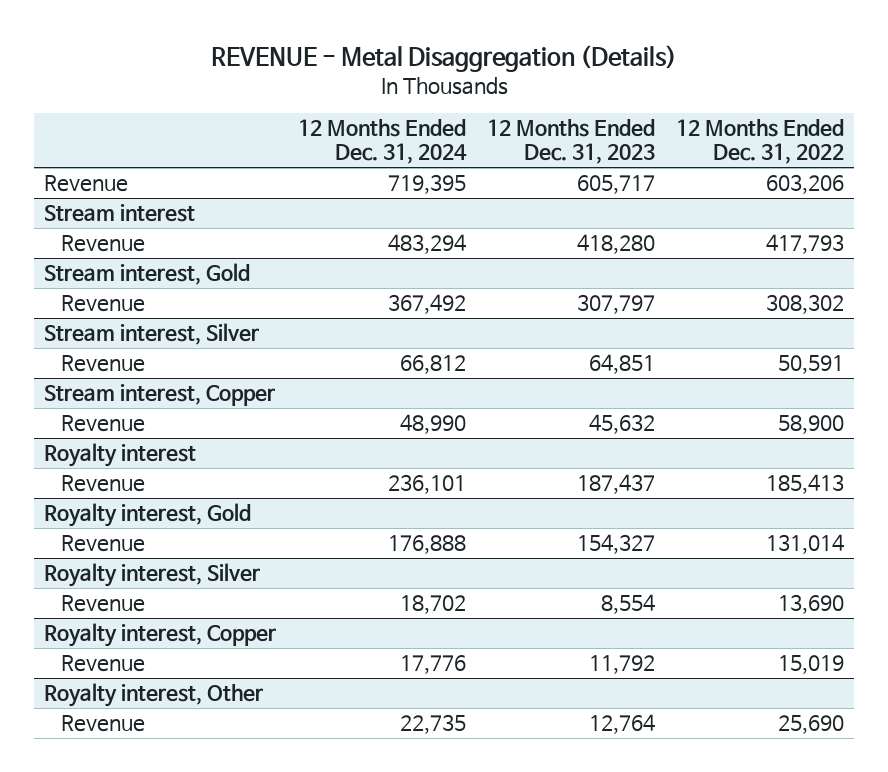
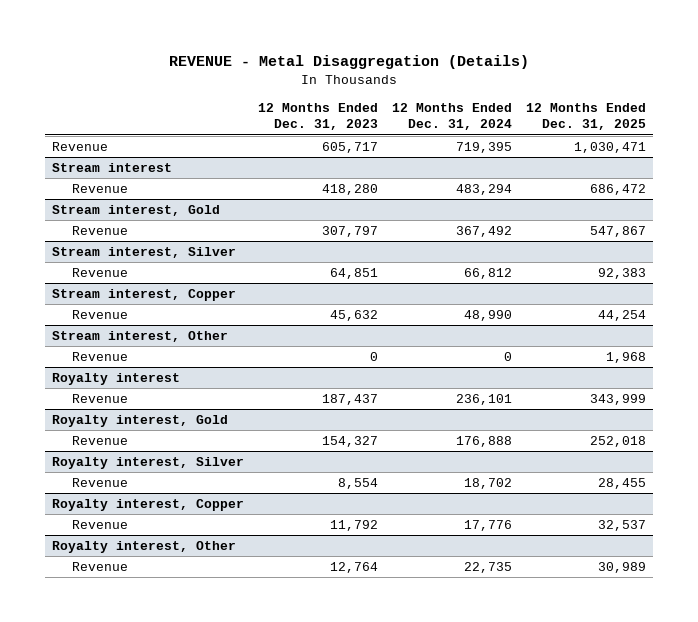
[675,119,844,165] 12 Months Ended Dec. 31, 2022 -> none
none -> [525,102,646,131] 12 Months Ended Dec. 31, 2025
none -> [52,331,229,343] Stream interest, Other
none -> [71,352,128,362] Revenue

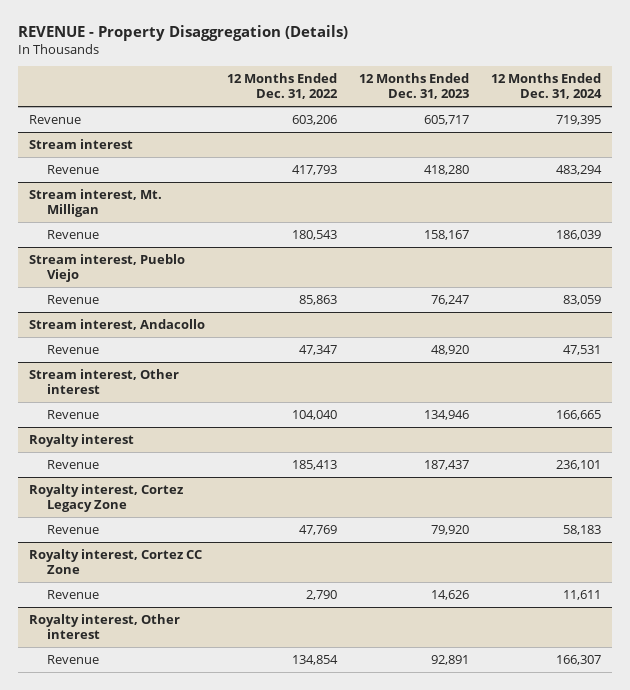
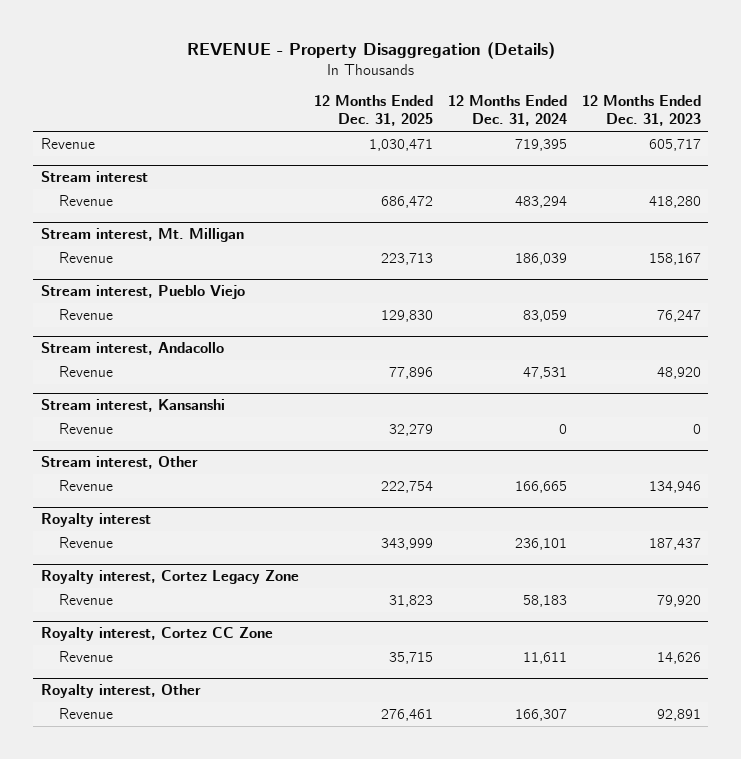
[226,73,338,100] 12 Months Ended Dec. 31, 2022 -> none
none -> [313,94,433,127] 12 Months Ended Dec. 31, 2025
none -> [40,399,225,413] Stream interest, Kansanshi
none -> [58,422,113,434] Revenue
[28,368,179,395] Stream interest, Other interest -> [40,456,198,470] Stream interest, Other
[28,613,180,640] Royalty interest, Other interest -> [40,684,201,699] Royalty interest, Other

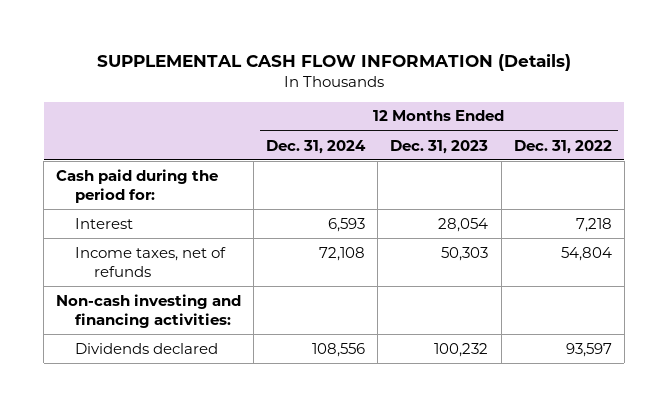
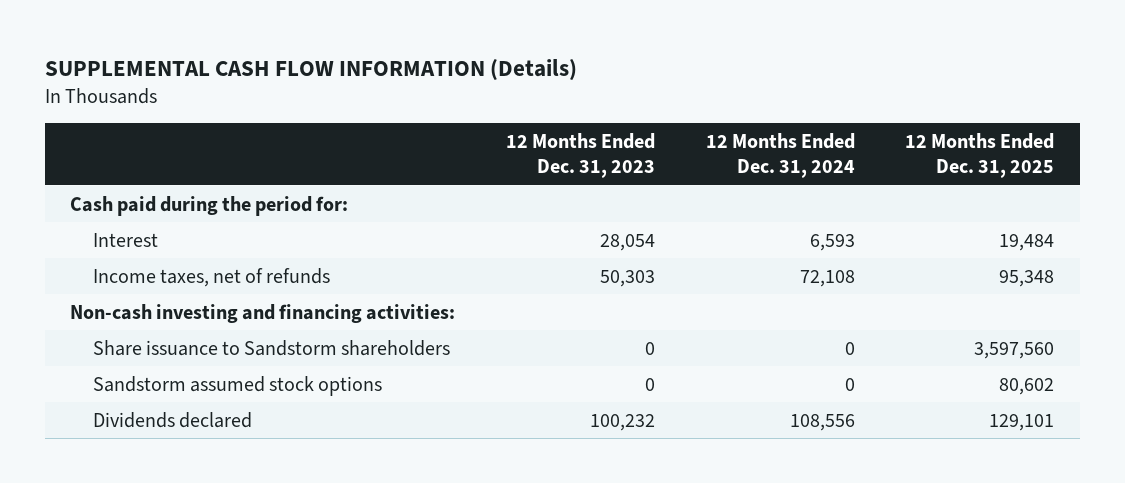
[513,139,612,154] Dec. 31, 2022 -> none
none -> [905,132,1055,179] 12 Months Ended Dec. 31, 2025
none -> [92,339,450,356] Share issuance to Sandstorm shareholders
none -> [92,375,382,396] Sandstorm assumed stock options

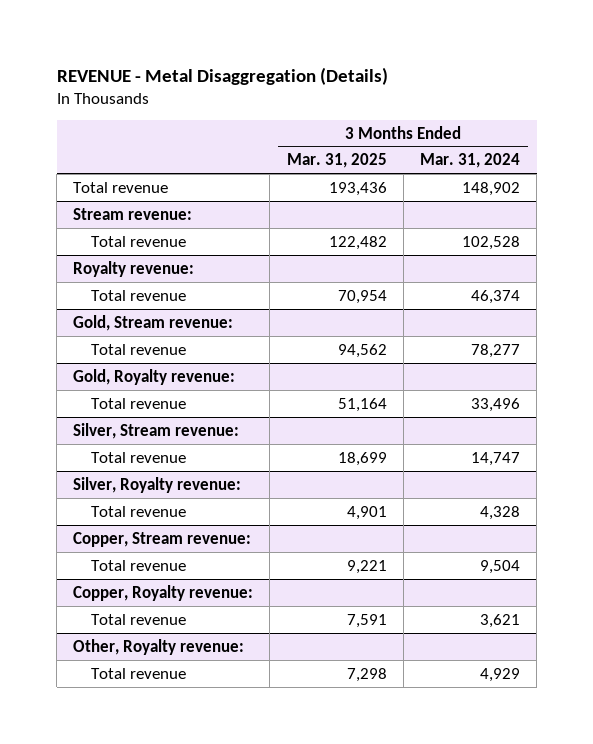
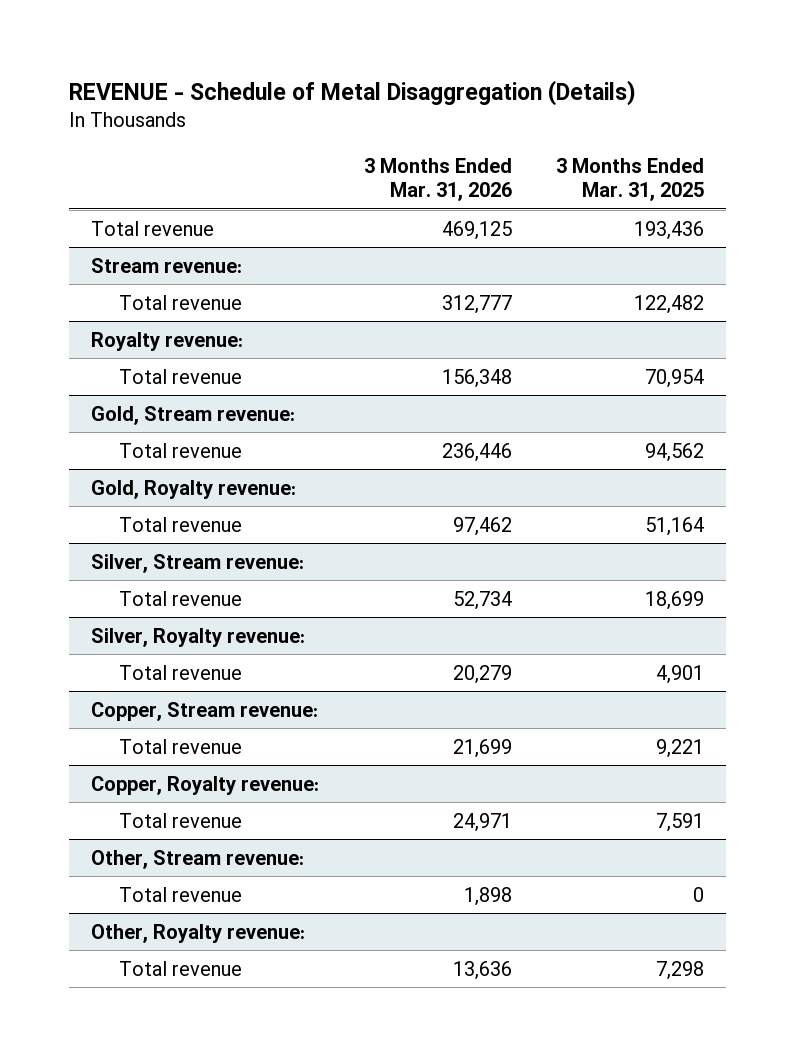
[56,66,388,85] REVENUE - Metal Disaggregation (Details) -> [69,80,637,107] REVENUE - Schedule of Metal Disaggregation (Details)
[419,153,520,169] Mar. 31, 2024 -> none
none -> [363,158,512,202] 3 Months Ended Mar. 31, 2026
none -> [91,849,305,869] Other, Stream revenue:
none -> [119,886,243,902] Total revenue

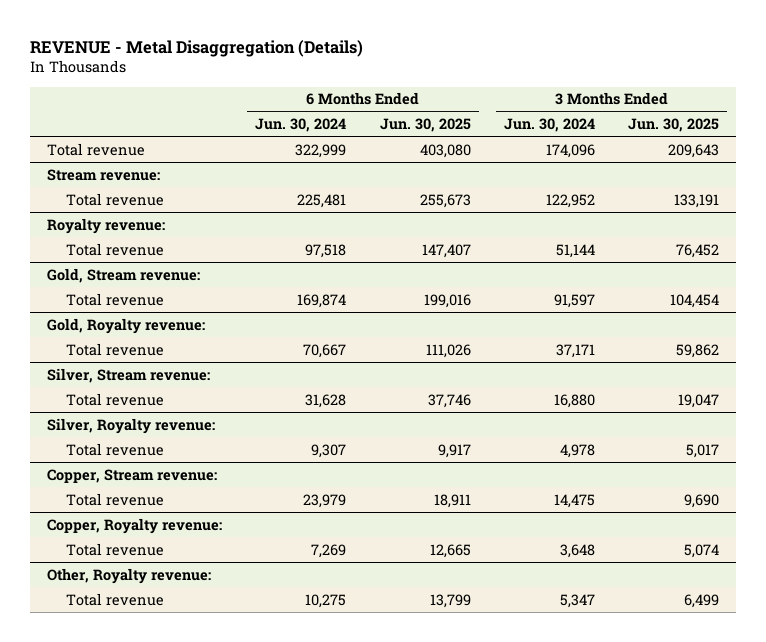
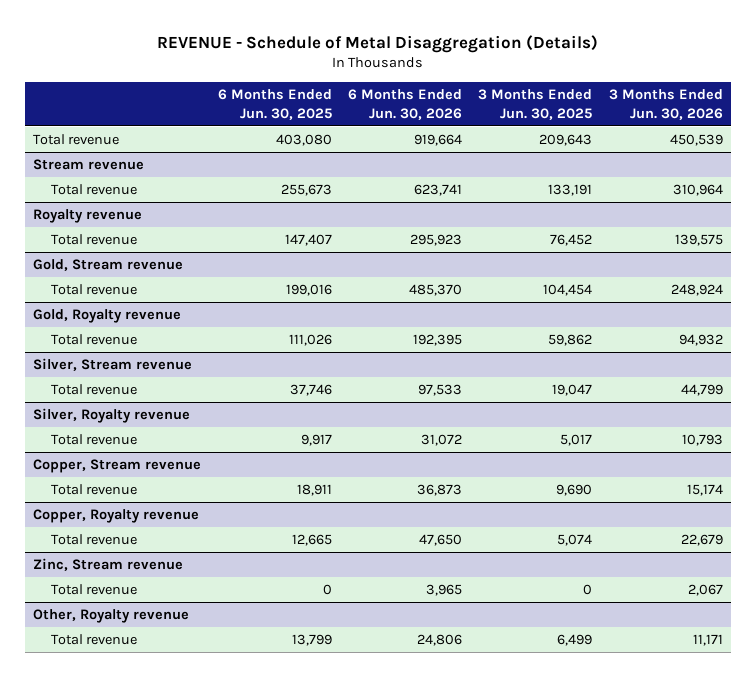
[30,39,364,57] REVENUE - Metal Disaggregation (Details) -> [156,34,598,53] REVENUE - Schedule of Metal Disaggregation (Details)
[255,118,347,133] Jun. 30, 2024 -> none
[503,118,595,133] Jun. 30, 2024 -> none
none -> [347,89,462,120] 6 Months Ended Jun. 30, 2026
none -> [608,89,723,120] 3 Months Ended Jun. 30, 2026
[46,168,160,181] Stream revenue: -> [33,159,145,171] Stream revenue
[46,217,165,234] Royalty revenue: -> [33,209,143,224] Royalty revenue
[46,267,200,283] Gold, Stream revenue: -> [33,259,184,272] Gold, Stream revenue
[46,317,205,334] Gold, Royalty revenue: -> [33,309,182,324] Gold, Royalty revenue
[46,367,210,383] Silver, Stream revenue: -> [33,358,193,372] Silver, Stream revenue
[46,417,215,434] Silver, Royalty revenue: -> [33,408,191,424] Silver, Royalty revenue
[46,468,217,483] Copper, Stream revenue: -> [33,459,202,474] Copper, Stream revenue
[46,517,222,534] Copper, Royalty revenue: -> [33,509,200,524] Copper, Royalty revenue
none -> [33,558,184,572] Zinc, Stream revenue
none -> [50,584,137,596] Total revenue
[46,567,211,584] Other, Royalty revenue: -> [33,609,190,624] Other, Royalty revenue

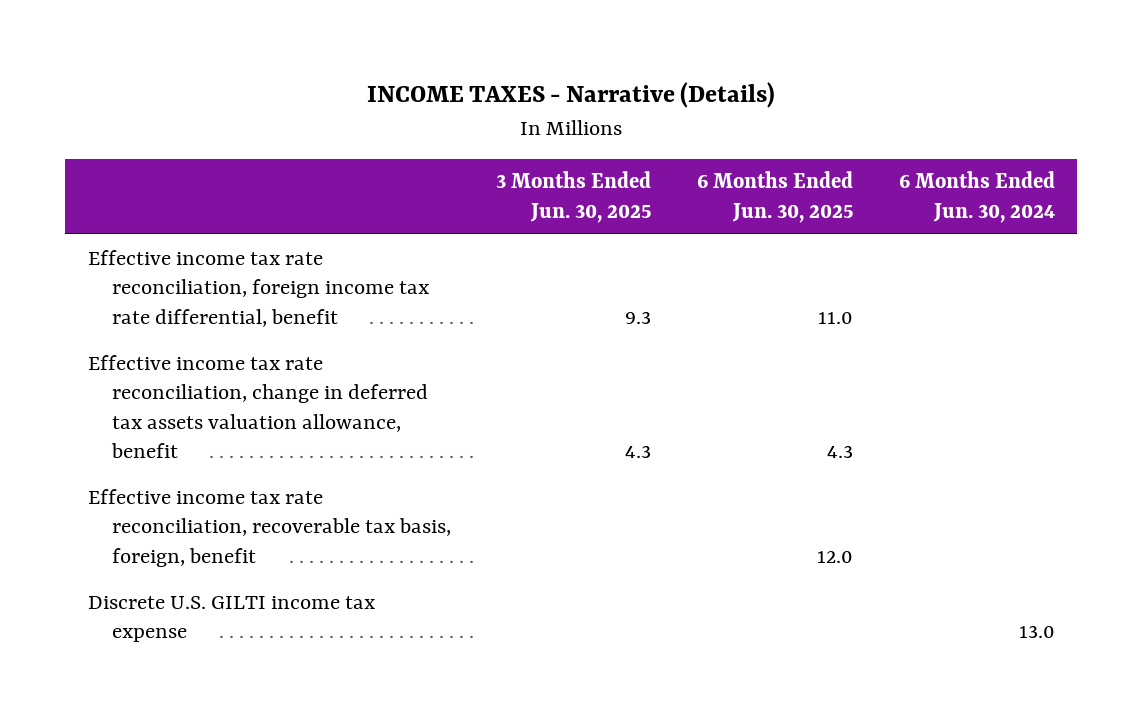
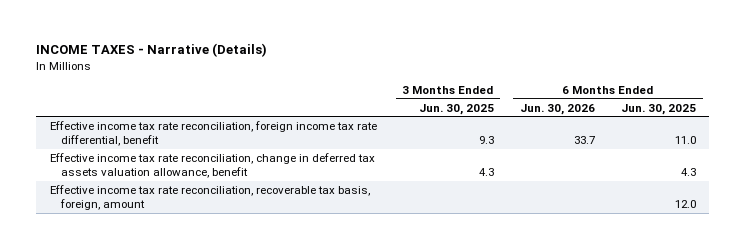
[898,171,1055,223] 6 Months Ended Jun. 30, 2024 -> none
none -> [520,103,596,115] Jun. 30, 2026
[88,595,376,643] Discrete U.S. GILTI income tax expense -> none
[88,488,451,567] Effective income tax rate reconciliation, recoverable tax basis, foreign, benefit -> [49,184,370,211] Effective income tax rate reconciliation, recoverable tax basis, foreign, amount

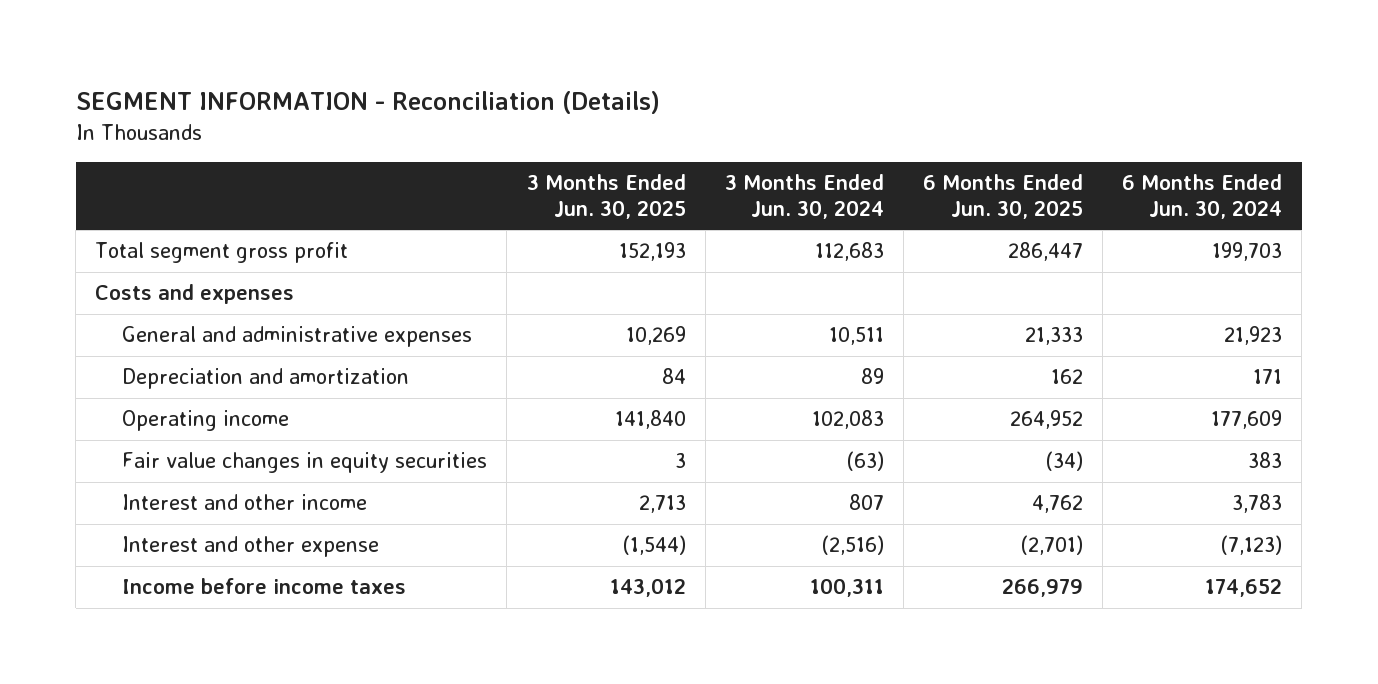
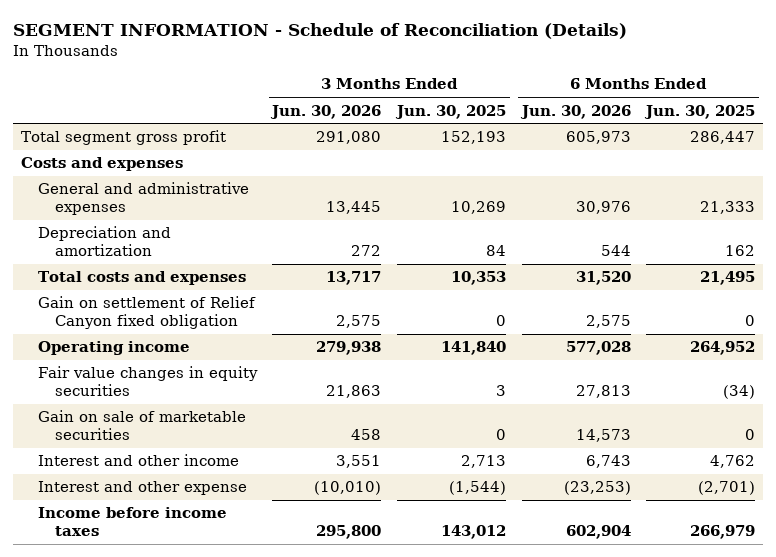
[75,90,660,114] SEGMENT INFORMATION - Reconciliation (Details) -> [12,22,627,39] SEGMENT INFORMATION - Schedule of Reconciliation (Details)
[724,174,884,219] 3 Months Ended Jun. 30, 2024 -> none
[1122,174,1283,219] 6 Months Ended Jun. 30, 2024 -> none
none -> [270,104,382,119] Jun. 30, 2026
none -> [519,104,631,119] Jun. 30, 2026
none -> [37,271,246,286] Total costs and expenses
none -> [37,296,256,330] Gain on settlement of Relief Canyon fixed obligation
none -> [37,410,246,441] Gain on sale of marketable securities

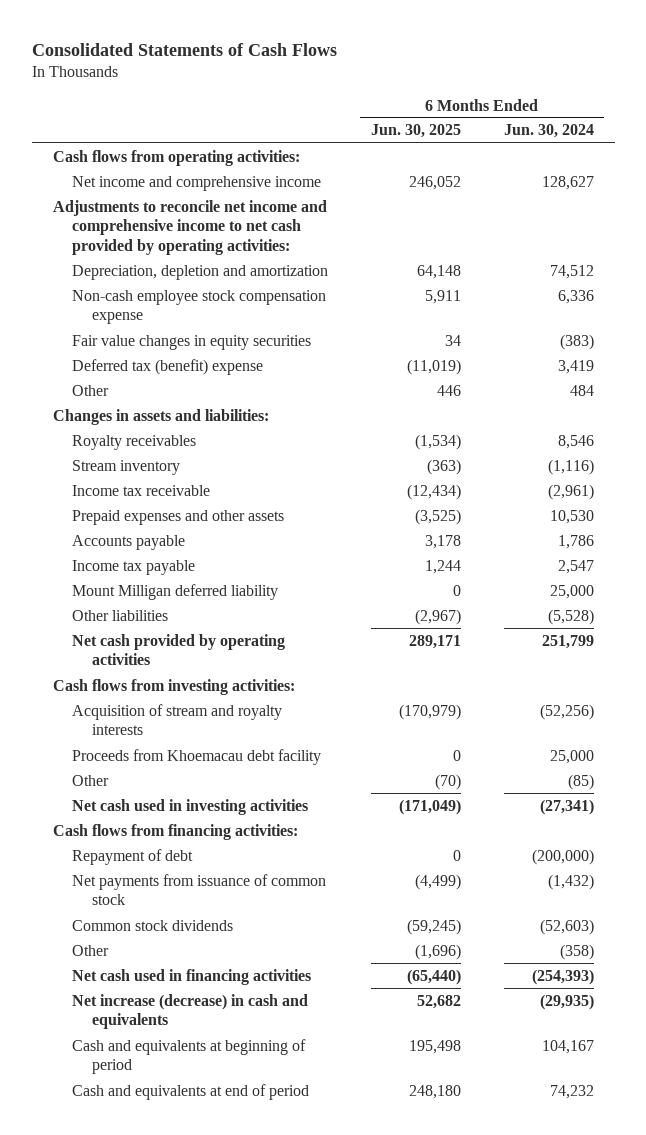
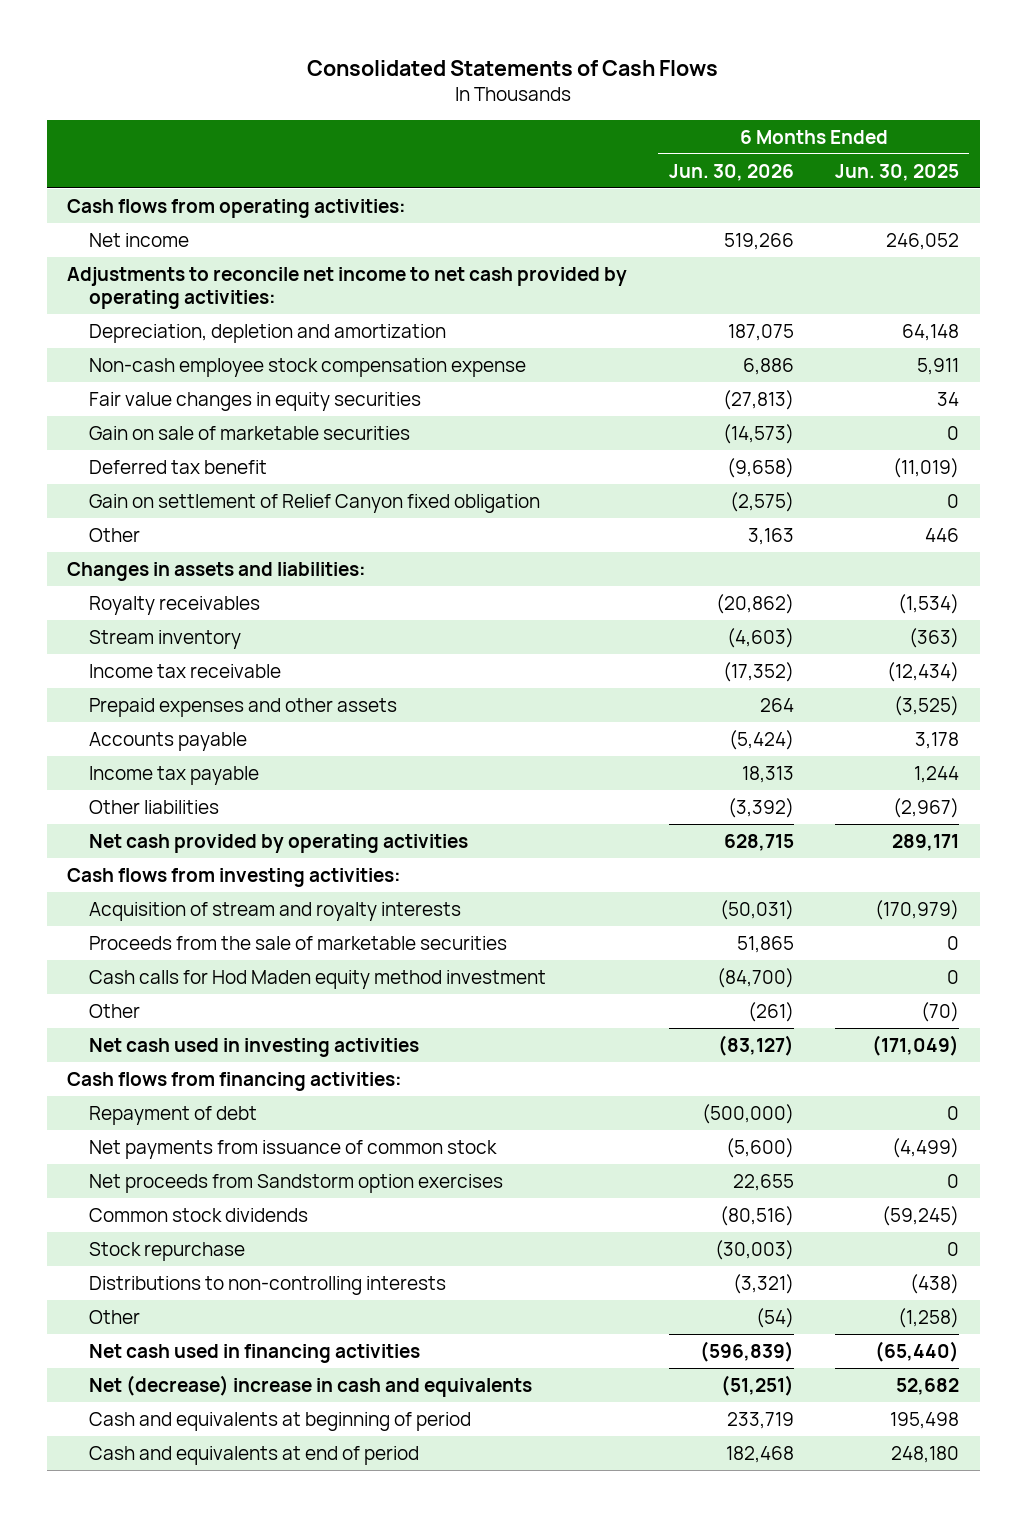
[503,124,594,139] Jun. 30, 2024 -> none
none -> [668,163,794,181] Jun. 30, 2026
[72,175,322,191] Net income and comprehensive income -> [89,232,190,247] Net income
[52,199,327,256] Adjustments to reconcile net income and comprehensive income to net cash provided by operating activities: -> [67,266,628,309] Adjustments to reconcile net income to net cash provided by operating activities:
none -> [89,425,411,440] Gain on sale of marketable securities
[72,358,264,375] Deferred tax (benefit) expense -> [89,459,268,474] Deferred tax benefit
none -> [89,493,541,513] Gain on settlement of Relief Canyon fixed obligation
[72,583,279,600] Mount Milligan deferred liability -> none
[72,748,322,765] Proceeds from Khoemacau debt facility -> none
none -> [89,935,508,950] Proceeds from the sale of marketable securities
none -> [89,969,547,989] Cash calls for Hod Maden equity method investment
none -> [89,1173,504,1193] Net proceeds from Sandstorm option exercises
none -> [89,1241,246,1261] Stock repurchase
none -> [89,1275,447,1295] Distributions to non-controlling interests
[414,943,461,960] (1,696) -> [898,1307,960,1328] (1,258)
[72,993,309,1030] Net increase (decrease) in cash and equivalents -> [89,1374,533,1397] Net (decrease) increase in cash and equivalents

